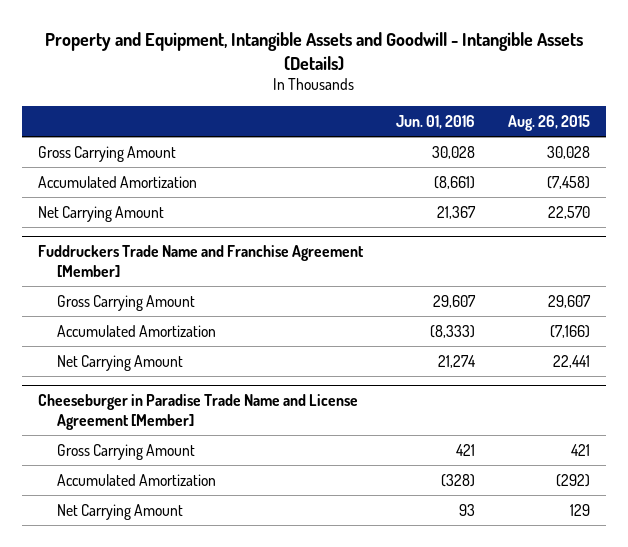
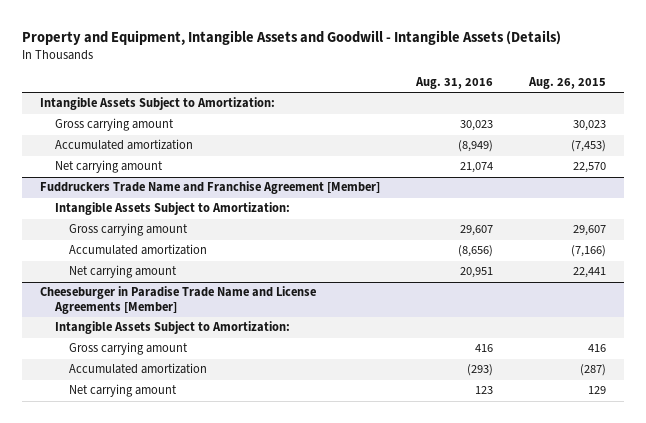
[395,114,475,129] Jun. 01, 2016 -> none
none -> [415,77,494,90] Aug. 31, 2016
none -> [40,97,276,111] Intangible Assets Subject to Amortization:
[38,145,177,162] Gross Carrying Amount -> [54,118,174,132] Gross carrying amount
[546,145,590,159] 30,028 -> [573,120,607,132] 30,023
[38,175,198,188] Accumulated Amortization -> [54,139,193,151] Accumulated amortization
[546,175,590,189] (7,458) -> [571,140,607,153] (7,453)
[38,205,165,222] Net Carrying Amount -> [54,160,163,174] Net carrying amount
none -> [54,202,290,216] Intangible Assets Subject to Amortization:
[57,294,196,311] Gross Carrying Amount -> [69,223,189,237] Gross carrying amount
[57,324,217,337] Accumulated Amortization -> [69,244,208,256] Accumulated amortization
[57,354,184,371] Net Carrying Amount -> [69,265,178,279] Net carrying amount
[38,394,359,430] Cheeseburger in Paradise Trade Name and License Agreement [Member] -> [40,286,317,315] Cheeseburger in Paradise Trade Name and License Agreements [Member]
none -> [54,321,290,335] Intangible Assets Subject to Amortization:
[57,443,196,460] Gross Carrying Amount -> [69,342,189,356] Gross carrying amount
[570,443,590,456] 421 -> [588,344,607,353] 416
[57,473,217,486] Accumulated Amortization -> [69,363,208,375] Accumulated amortization
[555,473,590,487] (292) -> [580,364,607,377] (287)
[57,503,184,520] Net Carrying Amount -> [69,384,178,398] Net carrying amount

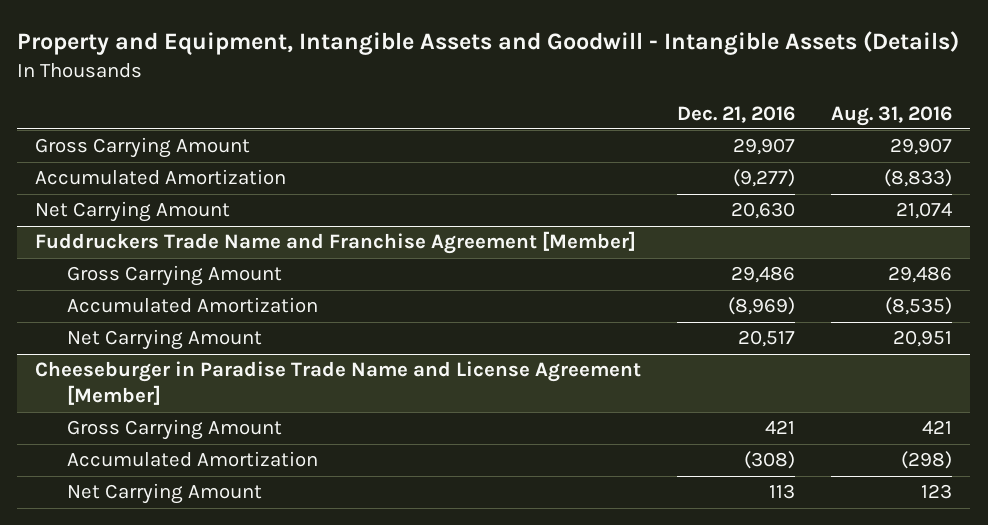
[528,77,607,90] Aug. 26, 2015 -> none
none -> [677,105,796,123] Dec. 21, 2016
[40,97,276,111] Intangible Assets Subject to Amortization: -> none
[54,118,174,132] Gross carrying amount -> [35,137,251,159] Gross Carrying Amount
[460,120,494,132] 30,023 -> [890,138,953,156] 29,907
[54,139,193,151] Accumulated amortization -> [35,169,287,186] Accumulated Amortization
[458,140,494,153] (8,949) -> [884,169,953,188] (8,833)
[54,160,163,174] Net carrying amount -> [35,201,231,223] Net Carrying Amount
[54,202,290,216] Intangible Assets Subject to Amortization: -> none
[54,321,290,335] Intangible Assets Subject to Amortization: -> none
[69,223,189,237] Gross carrying amount -> [67,265,283,287] Gross Carrying Amount
[460,225,494,237] 29,607 -> [888,266,953,284] 29,486
[69,244,208,256] Accumulated amortization -> [67,297,319,314] Accumulated Amortization
[458,245,494,258] (8,656) -> [885,297,953,316] (8,535)
[69,265,178,279] Net carrying amount -> [67,329,263,351] Net Carrying Amount
[40,286,317,315] Cheeseburger in Paradise Trade Name and License Agreements [Member] -> [35,361,642,406] Cheeseburger in Paradise Trade Name and License Agreement [Member]
[69,342,189,356] Gross carrying amount -> [67,419,283,441] Gross Carrying Amount
[475,344,494,353] 416 -> [922,420,953,435] 421
[69,363,208,375] Accumulated amortization -> [67,451,319,468] Accumulated Amortization
[467,364,494,377] (293) -> [901,451,953,470] (298)
[69,384,178,398] Net carrying amount -> [67,483,263,505] Net Carrying Amount

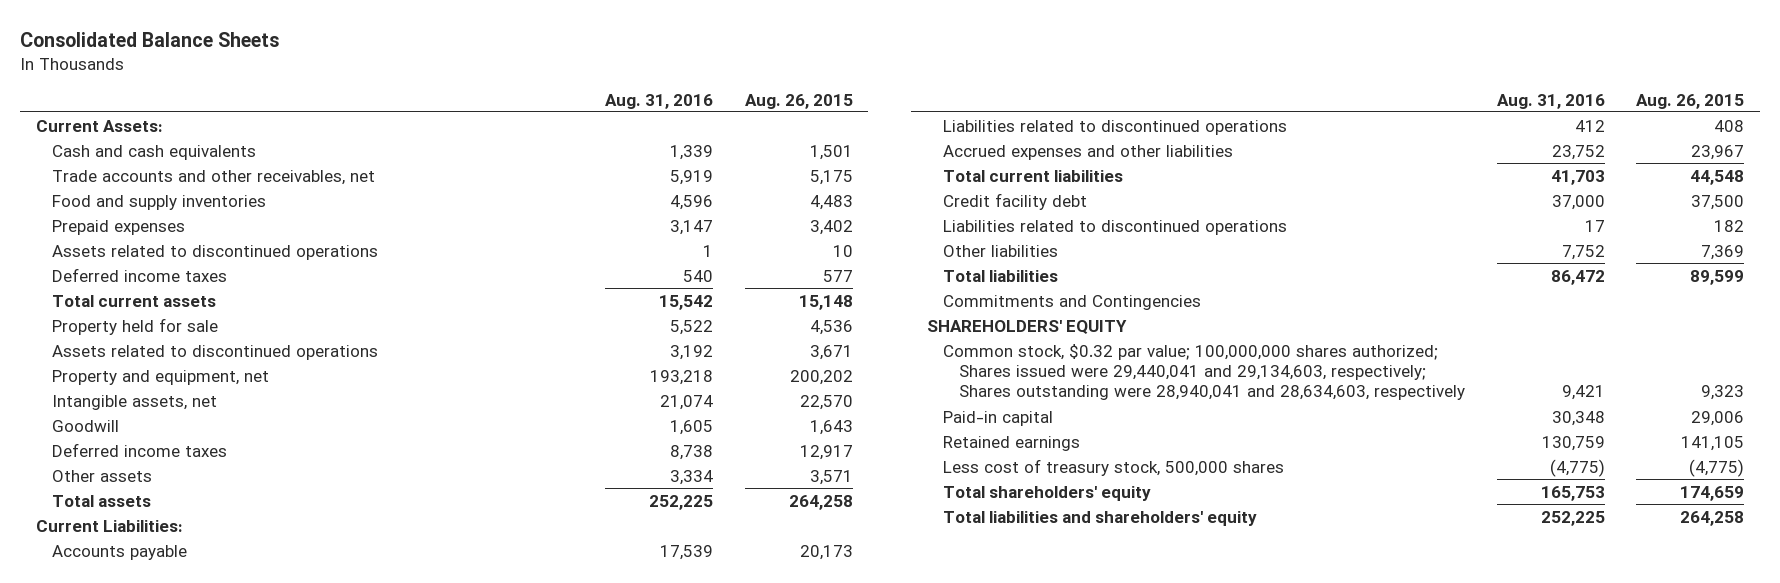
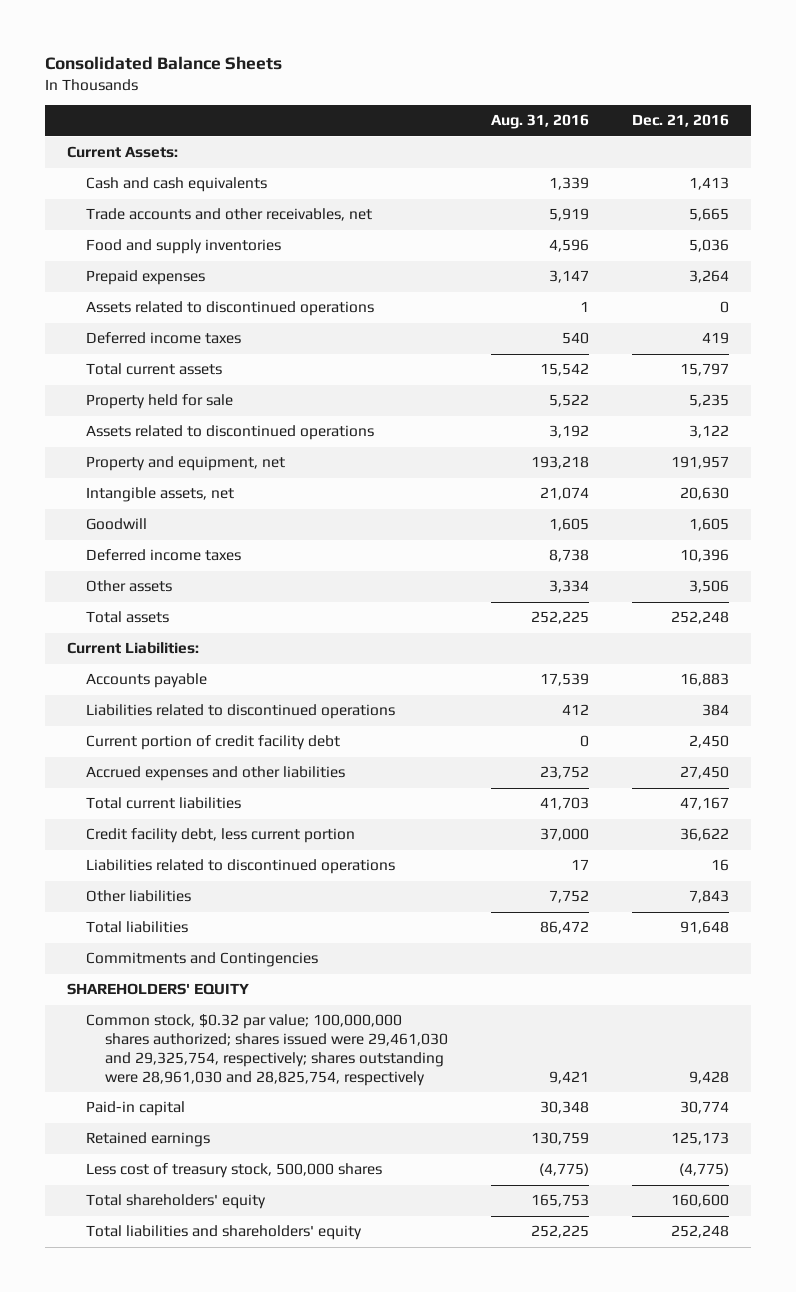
[744,93,853,109] Aug. 26, 2015 -> none
none -> [632,114,730,128] Dec. 21, 2016
none -> [85,735,340,751] Current portion of credit facility debt
[943,192,1088,210] Credit facility debt -> [85,828,355,844] Credit facility debt, less current portion
[943,343,1466,401] Common stock, $0.32 par value; 100,000,000 shares authorized; Shares issued were 29,440,041 and 29,134,603, respectively; Shares outstanding were 28,940,041 and 28,634,603, respectively -> [85,1014,448,1086] Common stock, $0.32 par value; 100,000,000 shares authorized; shares issued were 29,461,030 and 29,325,754, respectively; shares outstanding were 28,961,030 and 28,825,754, respectively

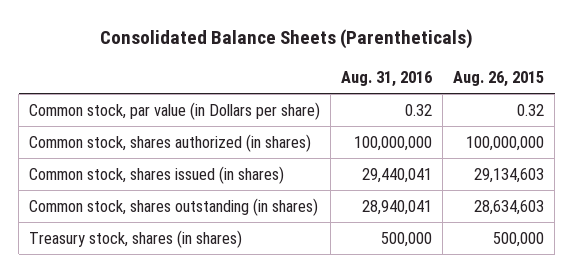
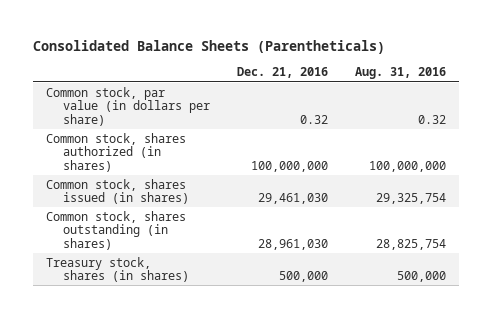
[453,70,545,87] Aug. 26, 2015 -> none
none -> [236,67,328,79] Dec. 21, 2016
[29,102,321,121] Common stock, par value (in Dollars per share) -> [46,86,210,126] Common stock, par value (in dollars per share)
[362,168,433,184] 29,440,041 -> [375,193,446,205] 29,325,754
[362,200,433,216] 28,940,041 -> [375,238,446,250] 28,825,754

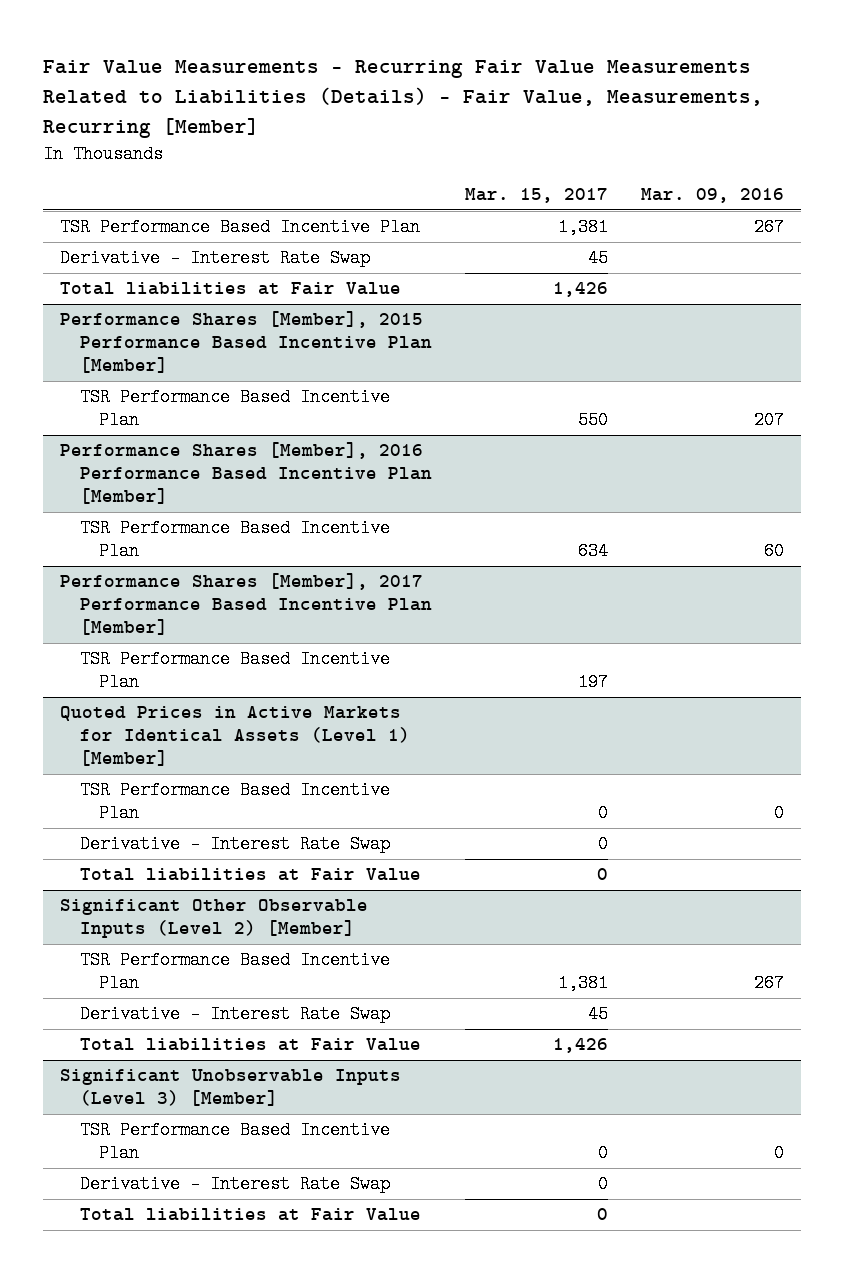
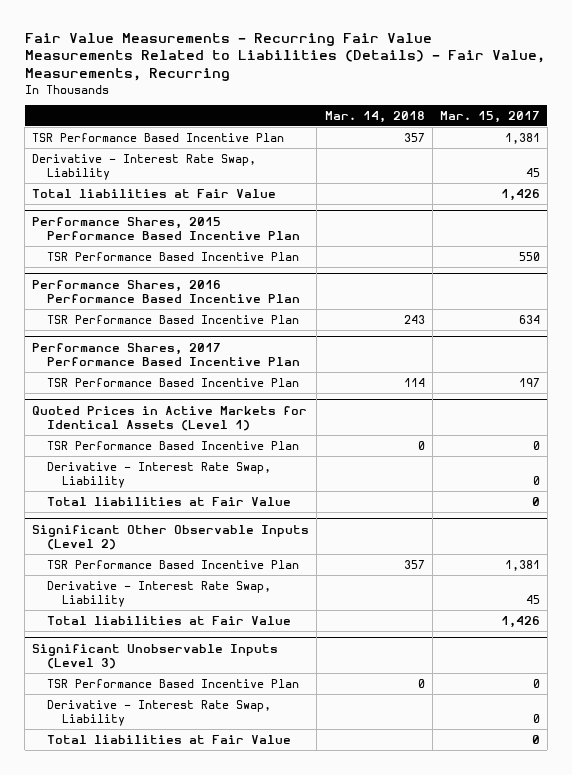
[43,60,764,139] Fair Value Measurements - Recurring Fair Value Measurements Related to Liabilities (Details) - Fair Value, Measurements, Recurring [Member] -> [24,32,545,82] Fair Value Measurements - Recurring Fair Value Measurements Related to Liabilities (Details) - Fair Value, Measurements, Recurring
[641,188,785,204] Mar. 09, 2016 -> none
none -> [324,110,425,123] Mar. 14, 2018
[59,249,370,268] Derivative - Interest Rate Swap -> [32,153,257,180] Derivative - Interest Rate Swap, Liability
[59,311,432,374] Performance Shares [Member], 2015 Performance Based Incentive Plan [Member] -> [32,216,300,240] Performance Shares, 2015 Performance Based Incentive Plan
[59,442,432,505] Performance Shares [Member], 2016 Performance Based Incentive Plan [Member] -> [32,279,300,303] Performance Shares, 2016 Performance Based Incentive Plan
[59,573,432,636] Performance Shares [Member], 2017 Performance Based Incentive Plan [Member] -> [32,342,300,366] Performance Shares, 2017 Performance Based Incentive Plan
[59,706,410,767] Quoted Prices in Active Markets for Identical Assets (Level 1) [Member] -> [32,405,308,431] Quoted Prices in Active Markets for Identical Assets (Level 1)
[79,835,390,854] Derivative - Interest Rate Swap -> [46,461,271,488] Derivative - Interest Rate Swap, Liability
[59,899,368,939] Significant Other Observable Inputs (Level 2) [Member] -> [32,524,310,550] Significant Other Observable Inputs (Level 2)
[79,1005,390,1024] Derivative - Interest Rate Swap -> [46,580,271,607] Derivative - Interest Rate Swap, Liability
[59,1069,401,1107] Significant Unobservable Inputs (Level 3) [Member] -> [32,643,279,669] Significant Unobservable Inputs (Level 3)
[79,1175,390,1194] Derivative - Interest Rate Swap -> [46,699,271,726] Derivative - Interest Rate Swap, Liability

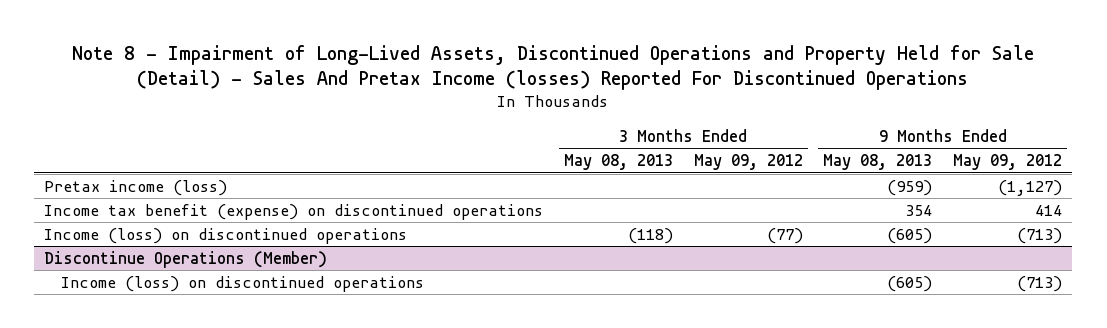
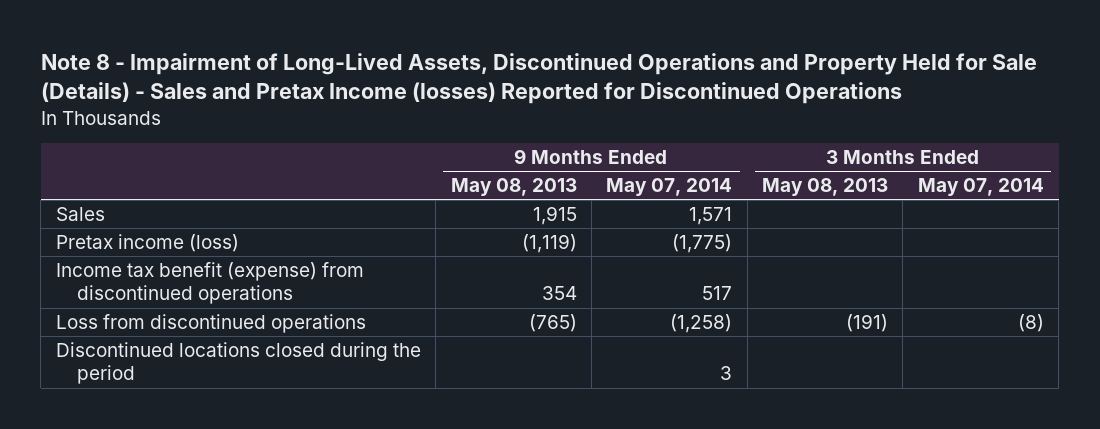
[72,44,1035,91] Note 8 - Impairment of Long-Lived Assets, Discontinued Operations and Property Held for Sale (Detail) - Sales And Pretax Income (losses) Reported For Discontinued Operations -> [40,53,1037,105] Note 8 - Impairment of Long-Lived Assets, Discontinued Operations and Property Held for Sale (Details) - Sales and Pretax Income (losses) Reported for Discontinued Operations
[693,154,803,171] May 09, 2012 -> none
[953,154,1063,171] May 09, 2012 -> none
none -> [606,178,733,197] May 07, 2014
none -> [917,178,1044,197] May 07, 2014
[44,250,328,268] Discontinue Operations (Member) -> none
[61,275,425,292] Income (loss) on discontinued operations -> none
none -> [55,206,105,221] Sales
[887,179,933,196] (959) -> [521,233,577,253] (1,119)
[44,203,544,220] Income tax benefit (expense) on discontinued operations -> [55,261,364,305] Income tax benefit (expense) from discontinued operations
[44,227,408,244] Income (loss) on discontinued operations -> [55,313,366,333] Loss from discontinued operations
[628,227,674,244] (118) -> [846,313,889,332] (191)
[887,227,933,244] (605) -> [528,313,577,332] (765)
none -> [55,341,421,385] Discontinued locations closed during the period

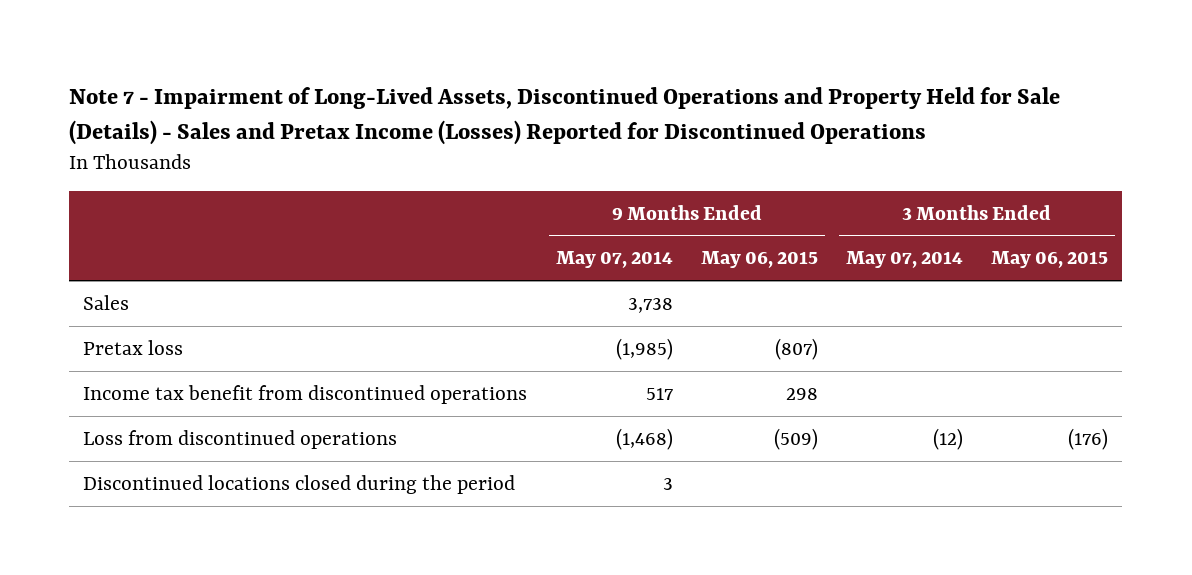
[40,53,1037,105] Note 8 - Impairment of Long-Lived Assets, Discontinued Operations and Property Held for Sale (Details) - Sales and Pretax Income (losses) Reported for Discontinued Operations -> [69,86,1061,145] Note 7 - Impairment of Long-Lived Assets, Discontinued Operations and Property Held for Sale (Details) - Sales and Pretax Income (Losses) Reported for Discontinued Operations
[450,178,577,197] May 08, 2013 -> none
[762,178,889,197] May 08, 2013 -> none
none -> [700,251,818,269] May 06, 2015
none -> [991,251,1109,269] May 06, 2015
[689,206,733,225] 1,571 -> [627,297,673,313] 3,738
[55,233,239,252] Pretax income (loss) -> [83,339,184,355] Pretax loss
[672,233,733,253] (1,775) -> [615,337,673,360] (1,985)
[55,261,364,305] Income tax benefit (expense) from discontinued operations -> [83,384,528,404] Income tax benefit from discontinued operations
[670,313,733,333] (1,258) -> [615,427,673,450] (1,468)
[1017,313,1044,332] (8) -> [933,427,964,450] (12)

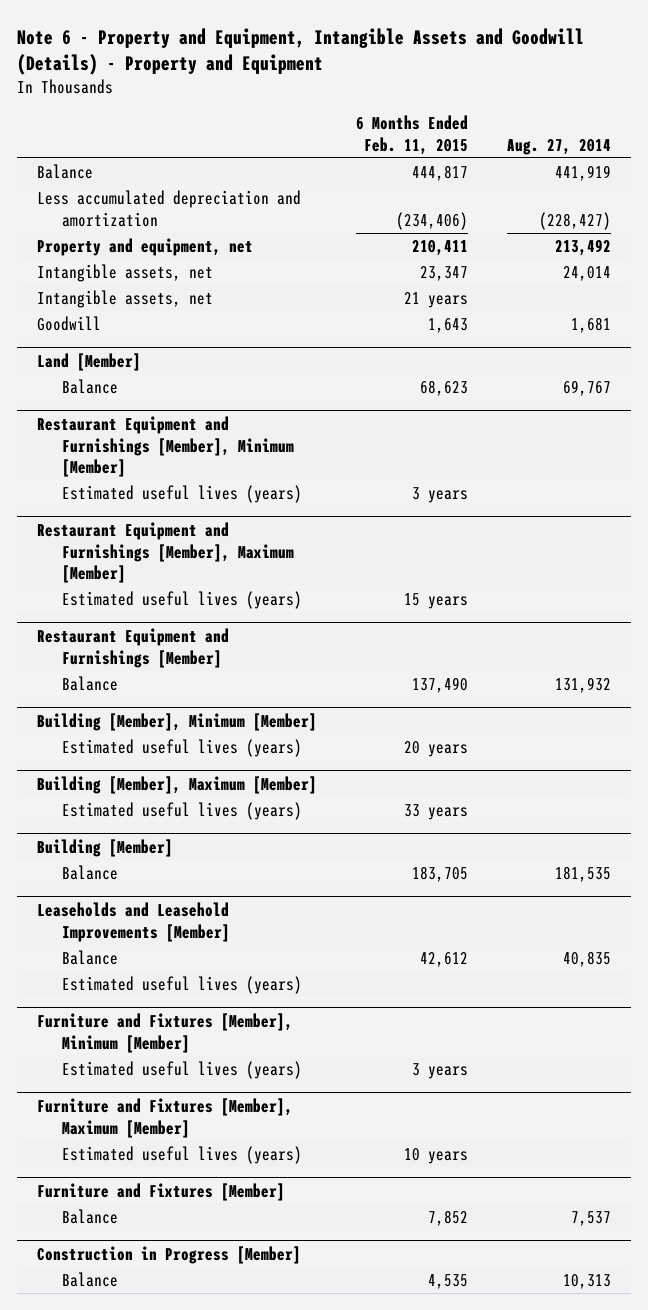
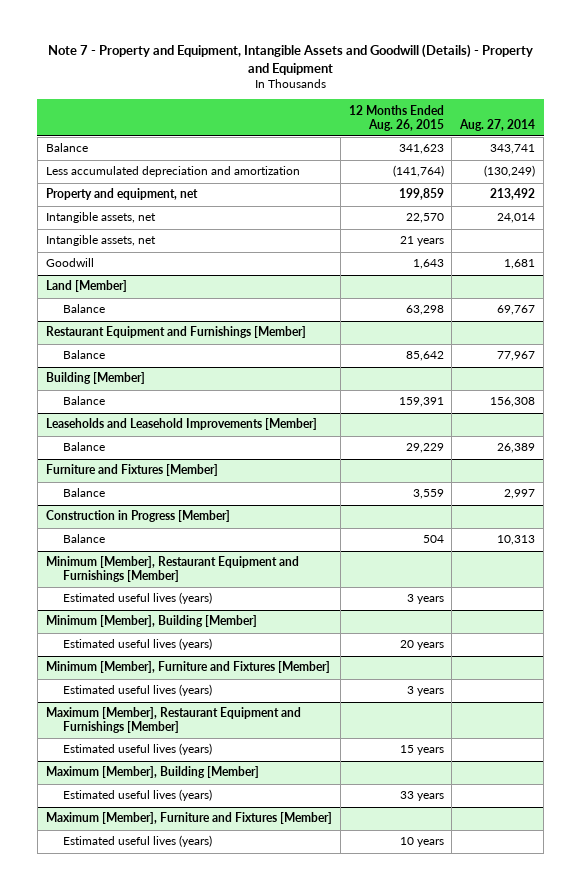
[17,27,585,76] Note 6 - Property and Equipment, Intangible Assets and Goodwill (Details) - Property and Equipment -> [47,43,533,75] Note 7 - Property and Equipment, Intangible Assets and Goodwill (Details) - Property and Equipment
[356,115,469,155] 6 Months Ended Feb. 11, 2015 -> none
none -> [348,104,444,131] 12 Months Ended Aug. 26, 2015
[555,164,612,181] 441,919 -> [490,144,536,155] 343,741
[539,211,612,230] (228,427) -> [484,165,536,178] (130,249)
[36,415,294,478] Restaurant Equipment and Furnishings [Member], Minimum [Member] -> none
[61,484,302,503] Estimated useful lives (years) -> none
[36,521,294,584] Restaurant Equipment and Furnishings [Member], Maximum [Member] -> none
[61,590,302,609] Estimated useful lives (years) -> none
[36,712,317,731] Building [Member], Minimum [Member] -> none
[61,738,302,757] Estimated useful lives (years) -> none
[36,775,317,794] Building [Member], Maximum [Member] -> none
[61,801,302,820] Estimated useful lives (years) -> none
[555,676,612,693] 131,932 -> [497,351,536,362] 77,967
[555,865,612,882] 181,535 -> [490,397,536,408] 156,308
[61,975,302,994] Estimated useful lives (years) -> none
[36,1012,293,1053] Furniture and Fixtures [Member], Minimum [Member] -> none
[61,1060,302,1079] Estimated useful lives (years) -> none
[36,1097,293,1138] Furniture and Fixtures [Member], Maximum [Member] -> none
[61,1145,302,1164] Estimated useful lives (years) -> none
[563,950,612,967] 40,835 -> [497,443,536,454] 26,389
[571,1210,612,1226] 7,537 -> [504,489,536,500] 2,997
none -> [45,556,299,583] Minimum [Member], Restaurant Equipment and Furnishings [Member]
none -> [62,592,212,605] Estimated useful lives (years)
none -> [45,615,257,628] Minimum [Member], Building [Member]
none -> [62,638,212,651] Estimated useful lives (years)
none -> [45,661,330,674] Minimum [Member], Furniture and Fixtures [Member]
none -> [62,684,212,697] Estimated useful lives (years)
none -> [45,707,301,734] Maximum [Member], Restaurant Equipment and Furnishings [Member]
none -> [62,743,212,756] Estimated useful lives (years)
none -> [45,766,259,779] Maximum [Member], Building [Member]
none -> [62,789,212,802] Estimated useful lives (years)
none -> [45,812,332,825] Maximum [Member], Furniture and Fixtures [Member]
none -> [62,835,212,848] Estimated useful lives (years)

